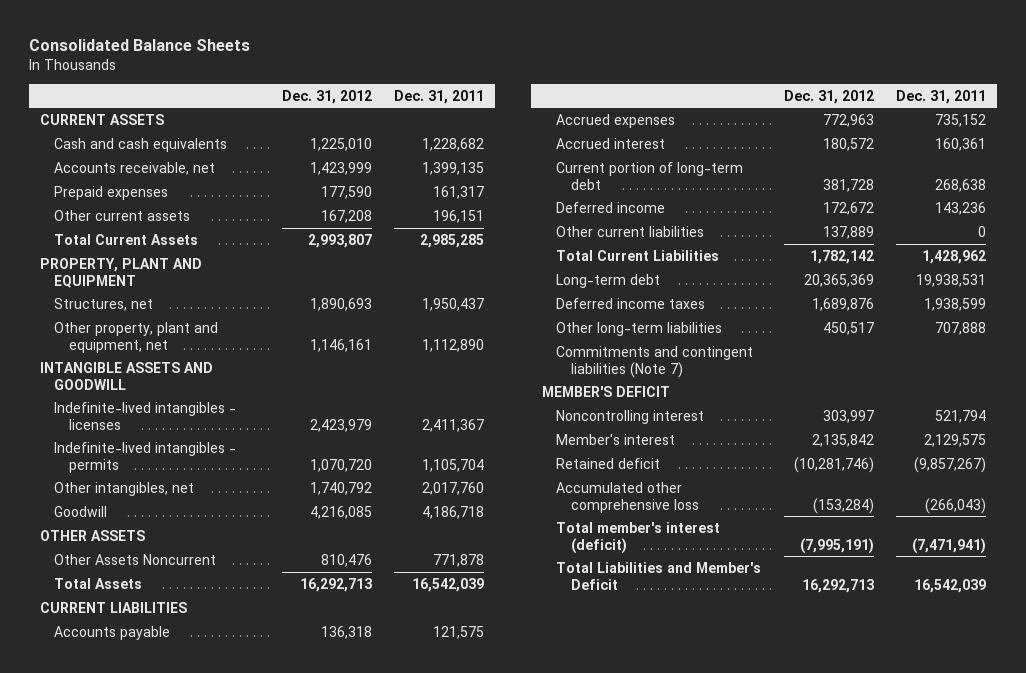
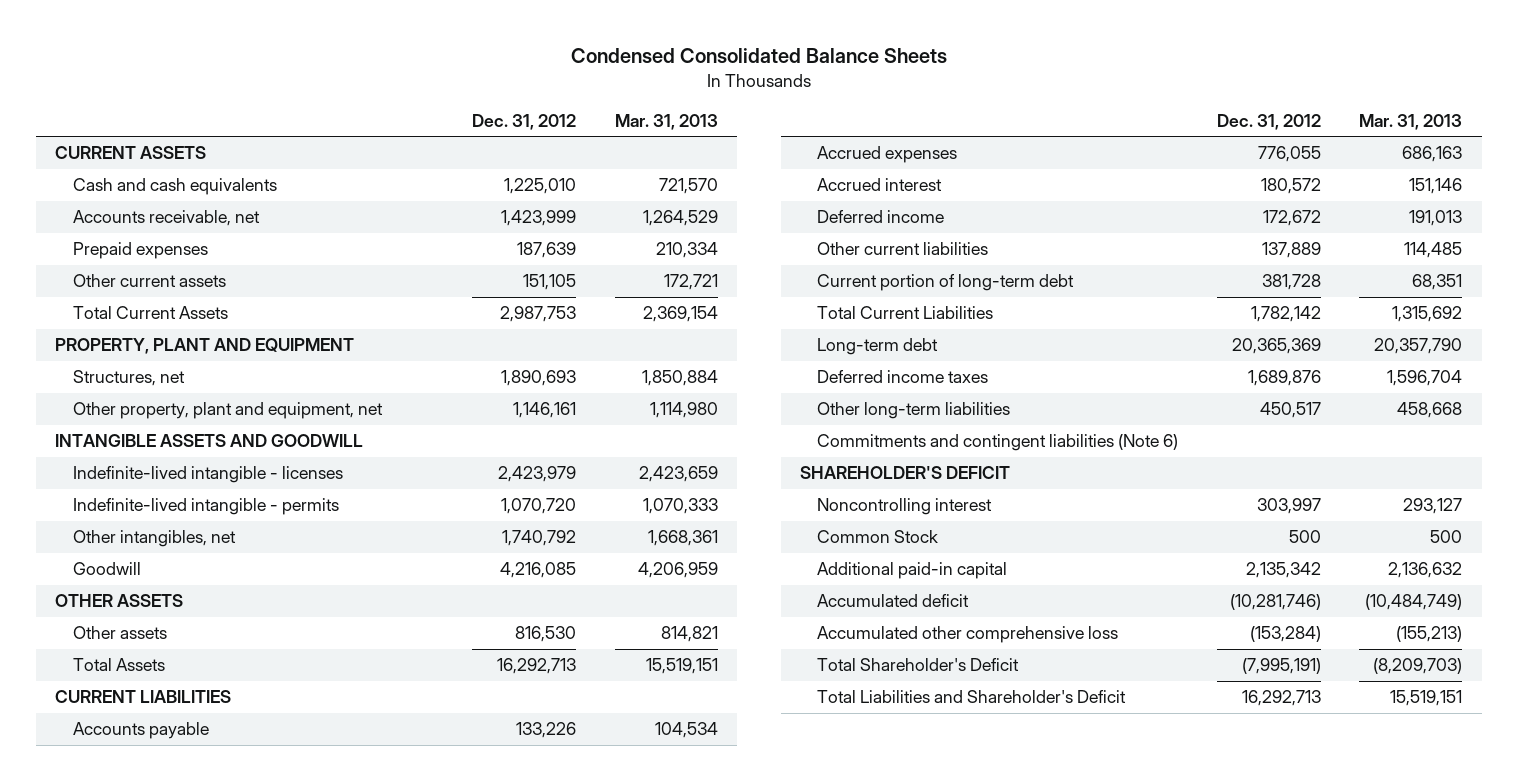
[28,38,250,51] Consolidated Balance Sheets -> [570,48,947,64] Condensed Consolidated Balance Sheets
[394,89,485,104] Dec. 31, 2011 -> none
none -> [614,113,718,130] Mar. 31, 2013
[320,185,372,199] 177,590 -> [517,242,577,259] 187,639
[320,209,372,223] 167,208 -> [523,274,577,291] 151,105
[307,233,372,248] 2,993,807 -> [500,306,577,323] 2,987,753
[54,401,237,430] Indefinite-lived intangibles - licenses -> [72,466,343,484] Indefinite-lived intangible - licenses
[54,441,237,473] Indefinite-lived intangibles - permits -> [72,498,339,516] Indefinite-lived intangible - permits
[54,553,217,565] Other Assets Noncurrent -> [72,626,167,640] Other assets
[320,553,372,567] 810,476 -> [515,626,577,643] 816,530
[320,625,372,639] 136,318 -> [516,722,577,739] 133,226
[822,113,874,127] 772,963 -> [1257,146,1321,163] 776,055
[556,161,744,190] Current portion of long-term debt -> [817,274,1075,292] Current portion of long-term debt
[556,345,754,378] Commitments and contingent liabilities (Note 7) -> [817,434,1179,452] Commitments and contingent liabilities (Note 6)
[541,385,670,397] MEMBER'S DEFICIT -> [799,466,1010,480] SHAREHOLDER'S DEFICIT
[556,433,676,445] Member's interest -> none
none -> [817,530,939,544] Common Stock
none -> [817,562,1008,580] Additional paid-in capital
[556,457,661,469] Retained deficit -> [817,594,970,608] Accumulated deficit
[556,521,721,554] Total member's interest (deficit) -> [817,658,1020,672] Total Shareholder's Deficit
[556,561,762,590] Total Liabilities and Member's Deficit -> [817,690,1127,704] Total Liabilities and Shareholder's Deficit

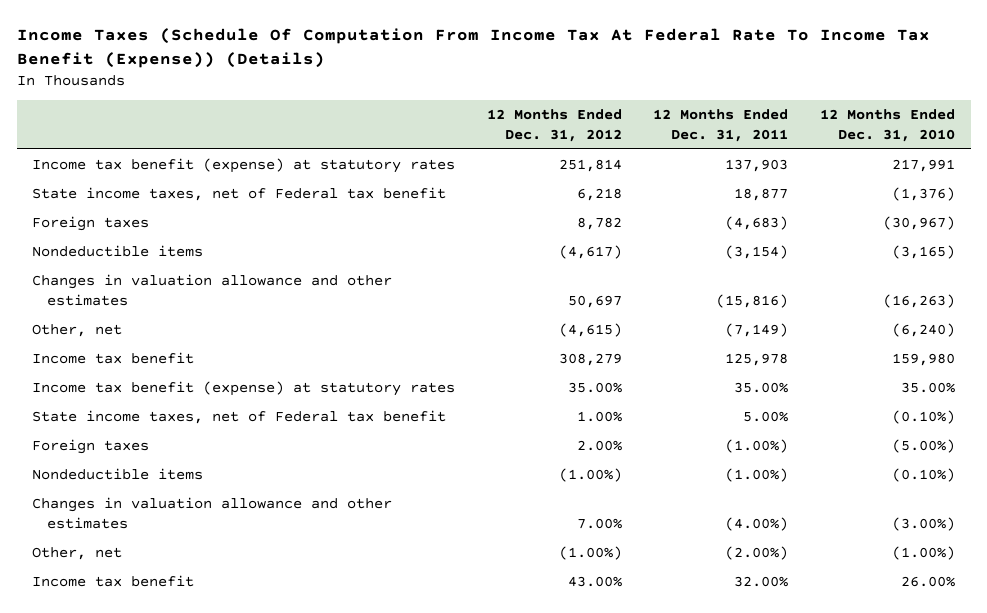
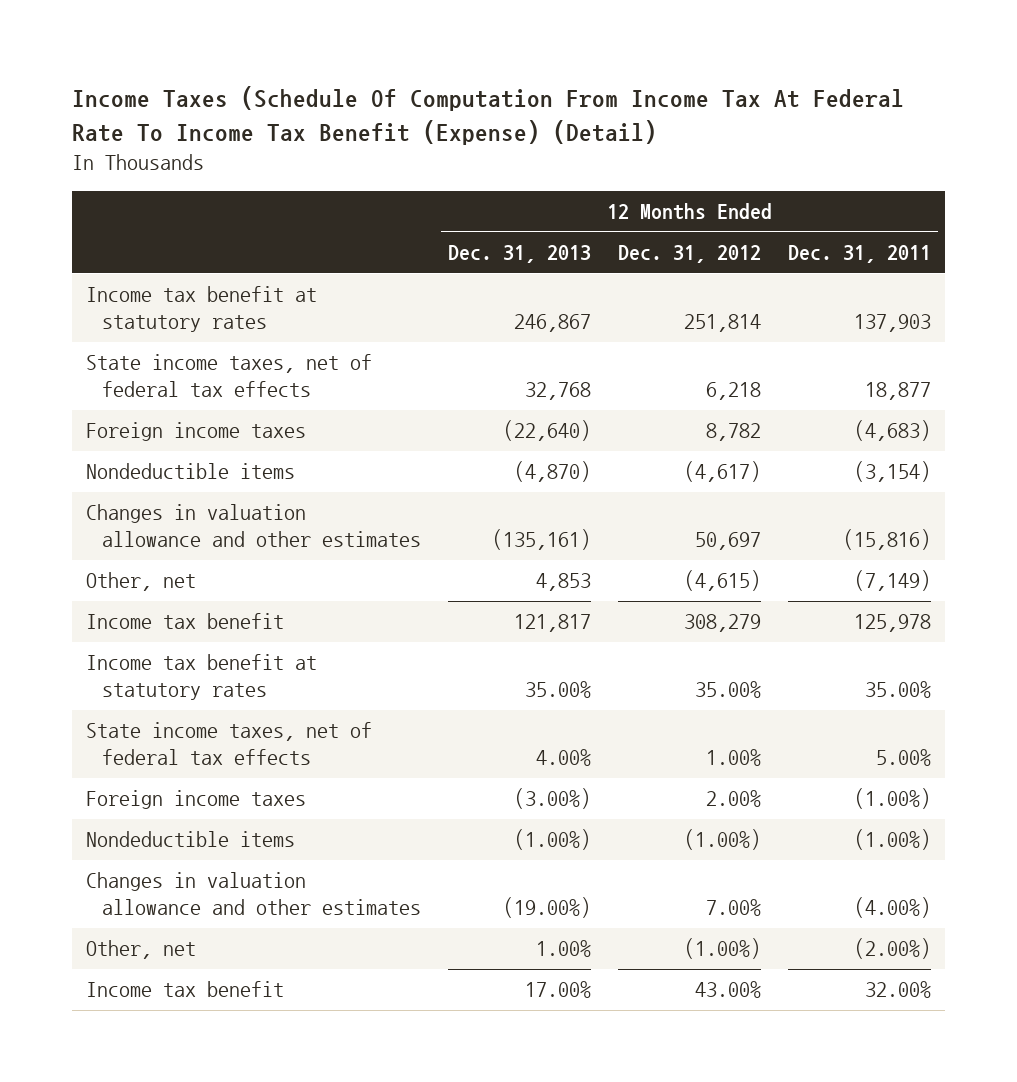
[16,28,930,69] Income Taxes (Schedule Of Computation From Income Tax At Federal Rate To Income Tax Benefit (Expense)) (Details) -> [71,85,904,145] Income Taxes (Schedule Of Computation From Income Tax At Federal Rate To Income Tax Benefit (Expense) (Detail)
[819,109,955,142] 12 Months Ended Dec. 31, 2010 -> none
none -> [447,245,591,264] Dec. 31, 2013
[32,158,456,174] Income tax benefit (expense) at statutory rates -> [85,286,317,333] Income tax benefit at statutory rates
[32,187,447,202] State income taxes, net of Federal tax benefit -> [85,354,372,398] State income taxes, net of federal tax effects
[32,216,150,232] Foreign taxes -> [85,422,306,442] Foreign income taxes
[32,381,456,397] Income tax benefit (expense) at statutory rates -> [85,654,317,701] Income tax benefit at statutory rates
[32,410,447,425] State income taxes, net of Federal tax benefit -> [85,722,372,766] State income taxes, net of federal tax effects
[32,439,150,455] Foreign taxes -> [85,790,306,810] Foreign income taxes

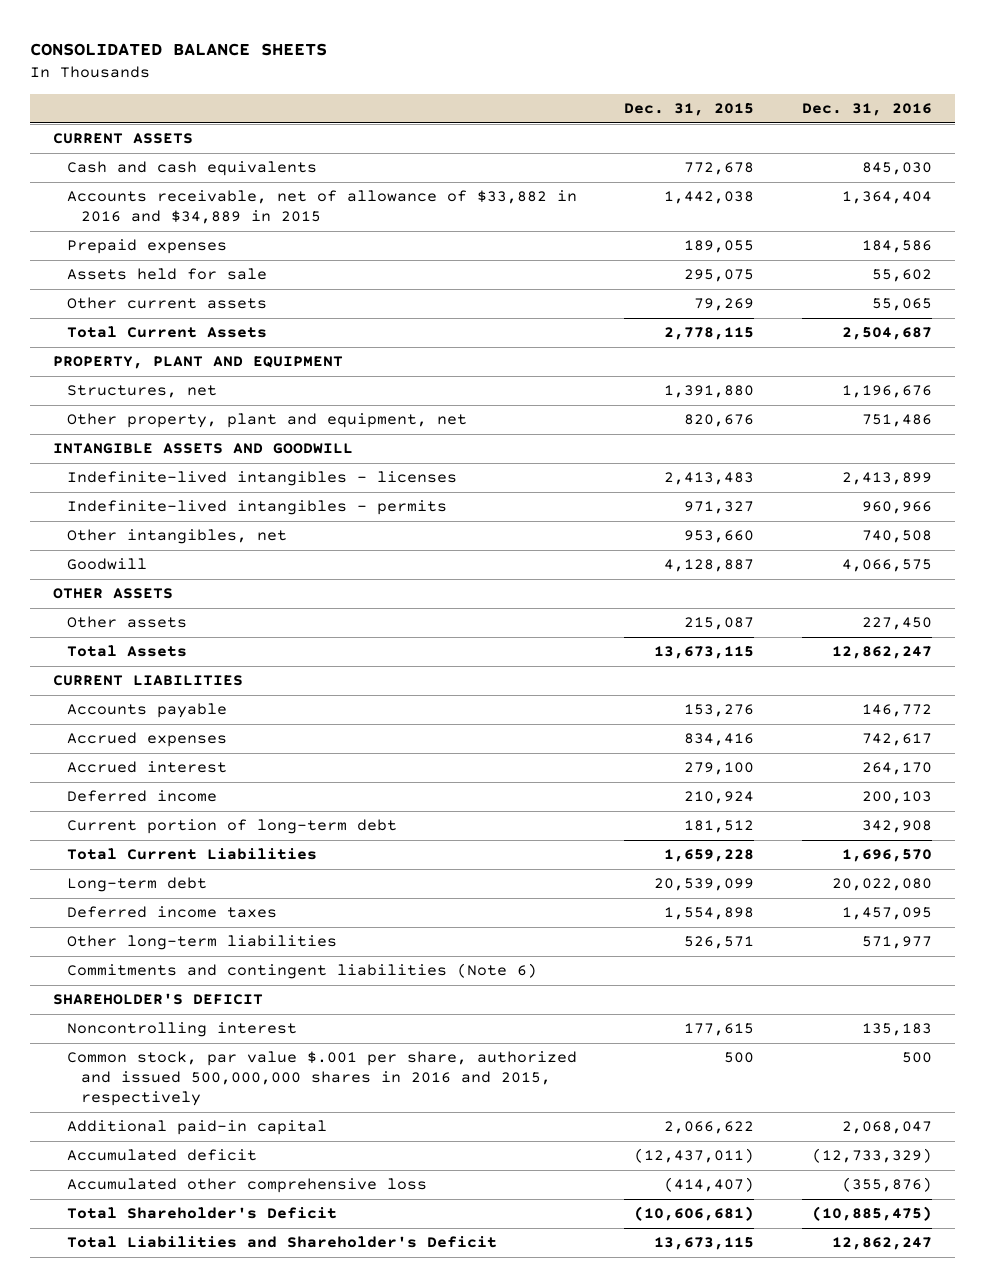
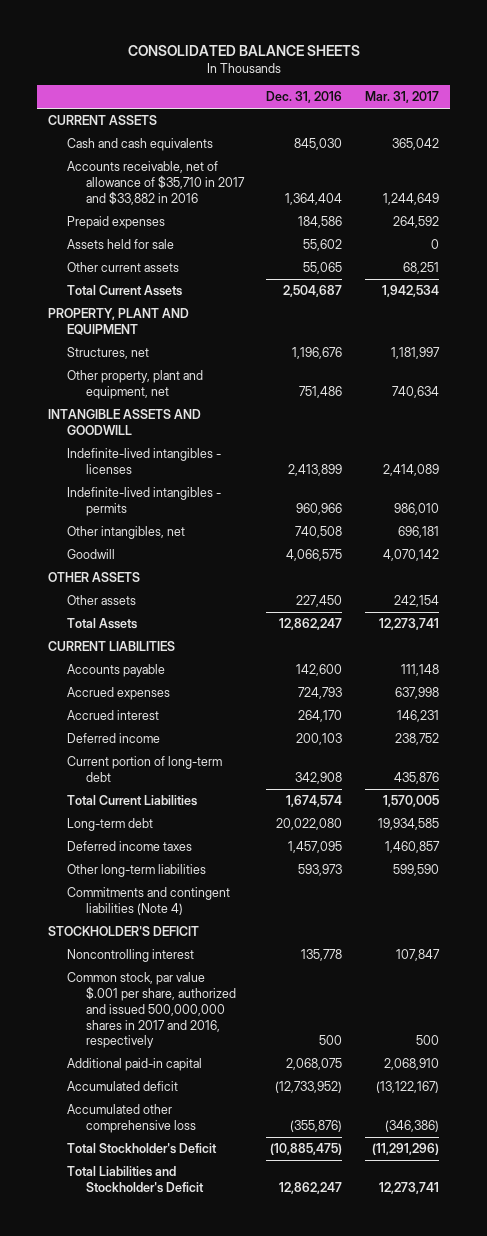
[624,102,755,116] Dec. 31, 2015 -> none
none -> [364,91,439,104] Mar. 31, 2017
[67,190,578,225] Accounts receivable, net of allowance of $33,882 in 2016 and $34,889 in 2015 -> [66,161,245,205] Accounts receivable, net of allowance of $35,710 in 2017 and $33,882 in 2016
[861,704,932,718] 146,772 -> [296,664,343,677] 142,600
[861,733,932,747] 742,617 -> [298,687,343,700] 724,793
[841,849,932,863] 1,696,570 -> [286,795,343,808] 1,674,574
[861,936,932,950] 571,977 -> [298,864,343,877] 593,973
[67,963,538,980] Commitments and contingent liabilities (Note 6) -> [66,887,230,915] Commitments and contingent liabilities (Note 4)
[53,993,264,1006] SHAREHOLDER'S DEFICIT -> [48,926,200,937] STOCKHOLDER'S DEFICIT
[861,1023,932,1037] 135,183 -> [301,949,343,962] 135,778
[67,1051,578,1107] Common stock, par value $.001 per share, authorized and issued 500,000,000 shares in 2016 and 2015, respectively -> [66,972,236,1049] Common stock, par value $.001 per share, authorized and issued 500,000,000 shares in 2017 and 2016, respectively
[841,1121,932,1135] 2,068,047 -> [286,1058,343,1071] 2,068,075
[811,1148,932,1164] (12,733,329) -> [275,1081,343,1094] (12,733,952)
[67,1207,338,1220] Total Shareholder's Deficit -> [66,1143,217,1155] Total Stockholder's Deficit
[67,1236,498,1249] Total Liabilities and Shareholder's Deficit -> [66,1166,204,1193] Total Liabilities and Stockholder's Deficit

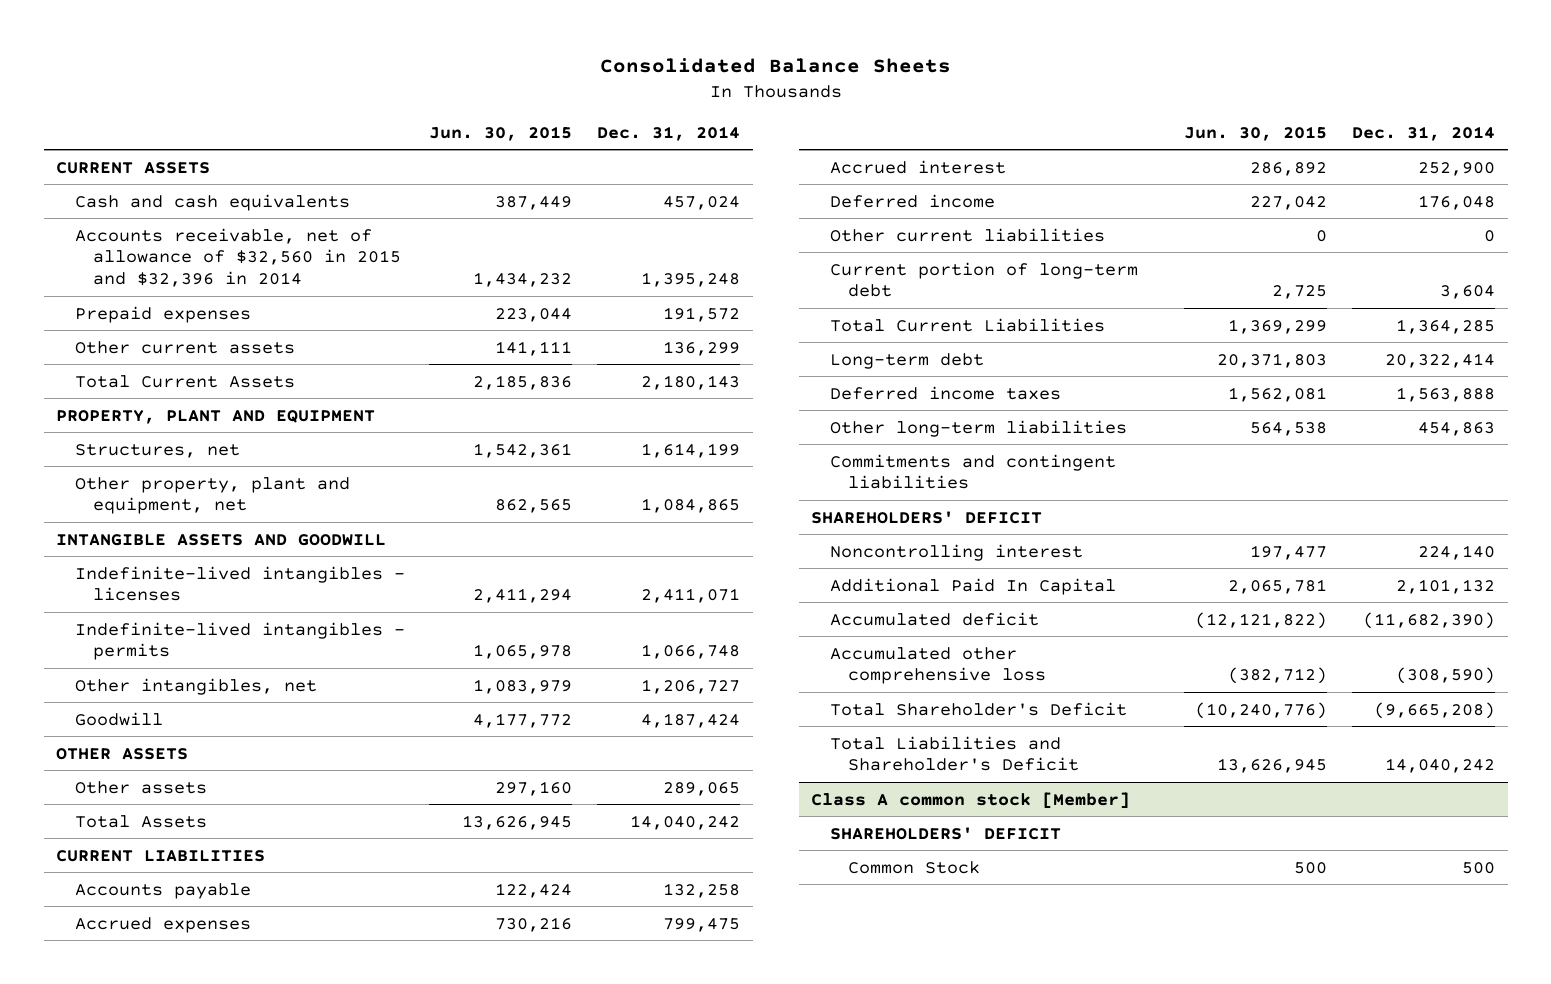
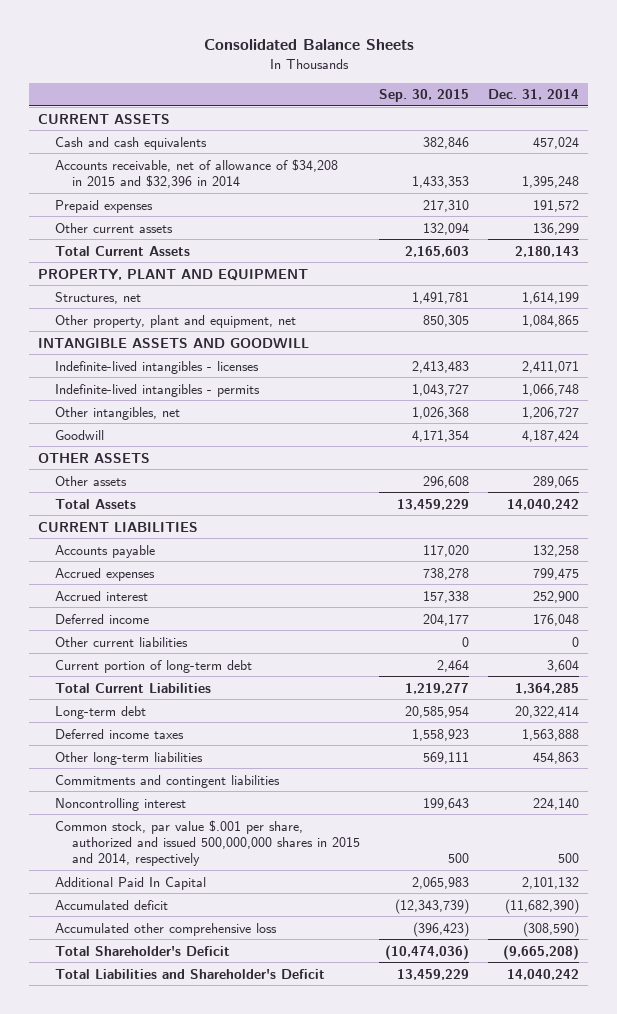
[429,125,573,141] Jun. 30, 2015 -> none
none -> [378,89,469,103] Sep. 30, 2015
[74,227,402,288] Accounts receivable, net of allowance of $32,560 in 2015 and $32,396 in 2014 -> [55,158,339,188] Accounts receivable, net of allowance of $34,208 in 2015 and $32,396 in 2014
[810,510,1042,524] SHAREHOLDERS' DEFICIT -> none
none -> [55,819,360,866] Common stock, par value $.001 per share, authorized and issued 500,000,000 shares in 2015 and 2014, respectively
[810,791,1130,809] Class A common stock [Member] -> none
[829,826,1061,840] SHAREHOLDERS' DEFICIT -> none
[848,860,981,874] Common Stock -> none

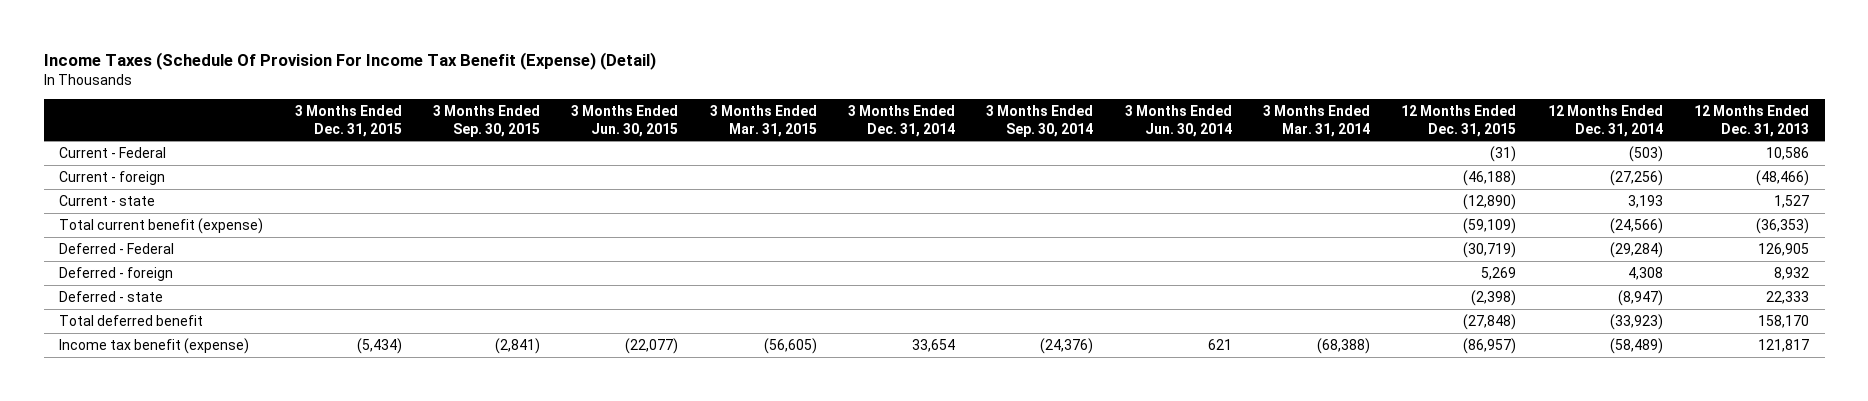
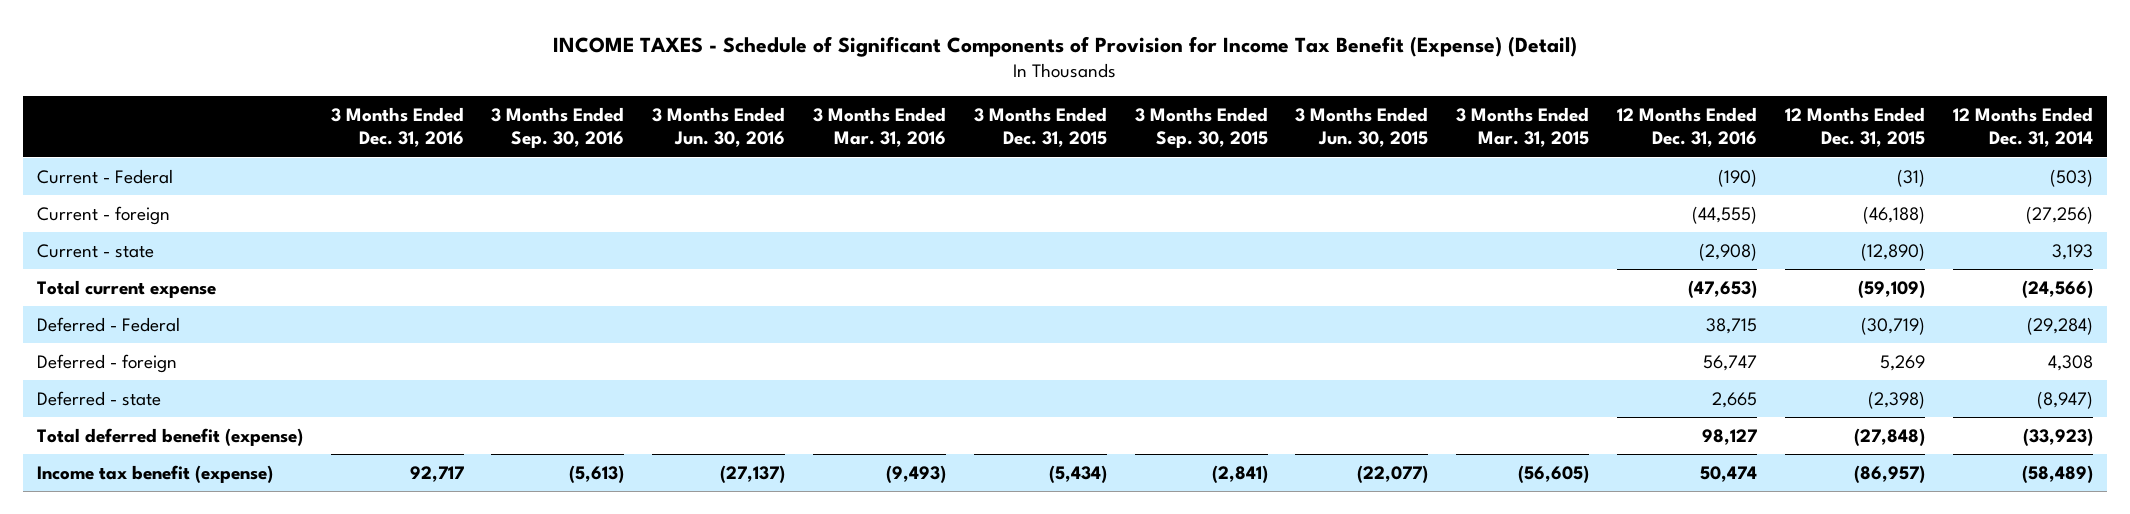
[43,51,656,70] Income Taxes (Schedule Of Provision For Income Tax Benefit (Expense) (Detail) -> [552,35,1577,57] INCOME TAXES - Schedule of Significant Components of Provision for Income Tax Benefit (Expense) (Detail)
[847,104,955,137] 3 Months Ended Dec. 31, 2014 -> none
[986,104,1094,137] 3 Months Ended Sep. 30, 2014 -> none
[1124,104,1232,137] 3 Months Ended Jun. 30, 2014 -> none
[1262,104,1370,137] 3 Months Ended Mar. 31, 2014 -> none
[1693,104,1809,137] 12 Months Ended Dec. 31, 2013 -> none
none -> [330,106,464,148] 3 Months Ended Dec. 31, 2016
none -> [491,106,625,149] 3 Months Ended Sep. 30, 2016
none -> [652,106,786,148] 3 Months Ended Jun. 30, 2016
none -> [813,106,947,148] 3 Months Ended Mar. 31, 2016
none -> [1617,106,1758,148] 12 Months Ended Dec. 31, 2016
[59,217,264,234] Total current benefit (expense) -> [36,279,216,298] Total current expense
[59,314,204,326] Total deferred benefit -> [36,427,303,446] Total deferred benefit (expense)

